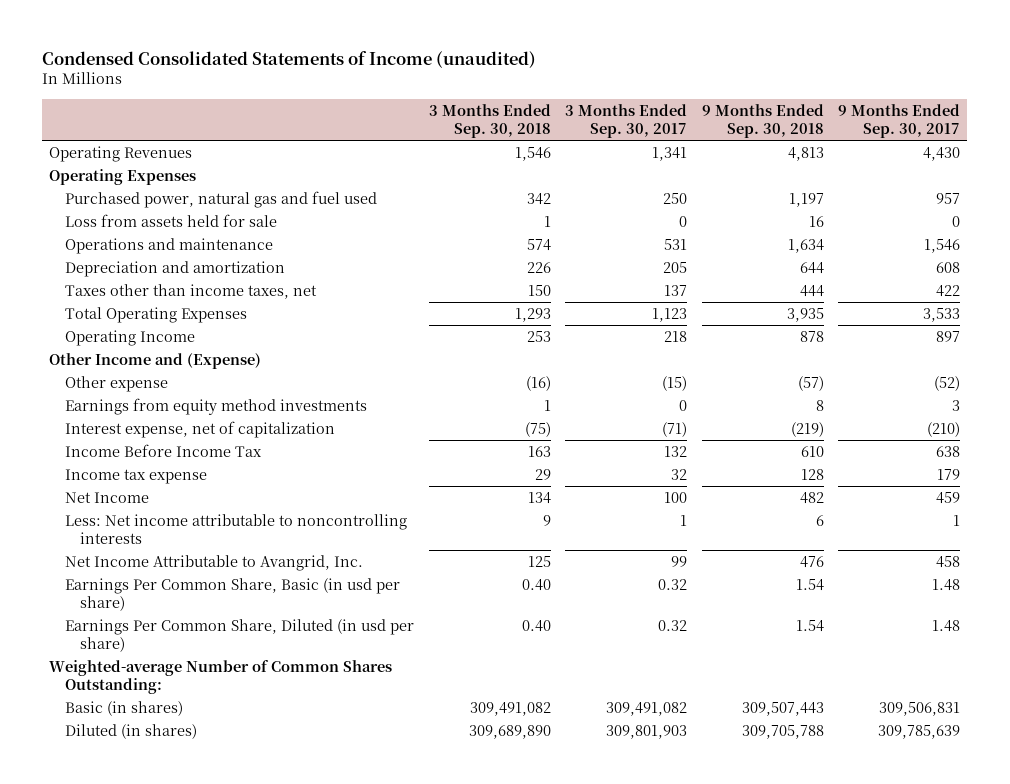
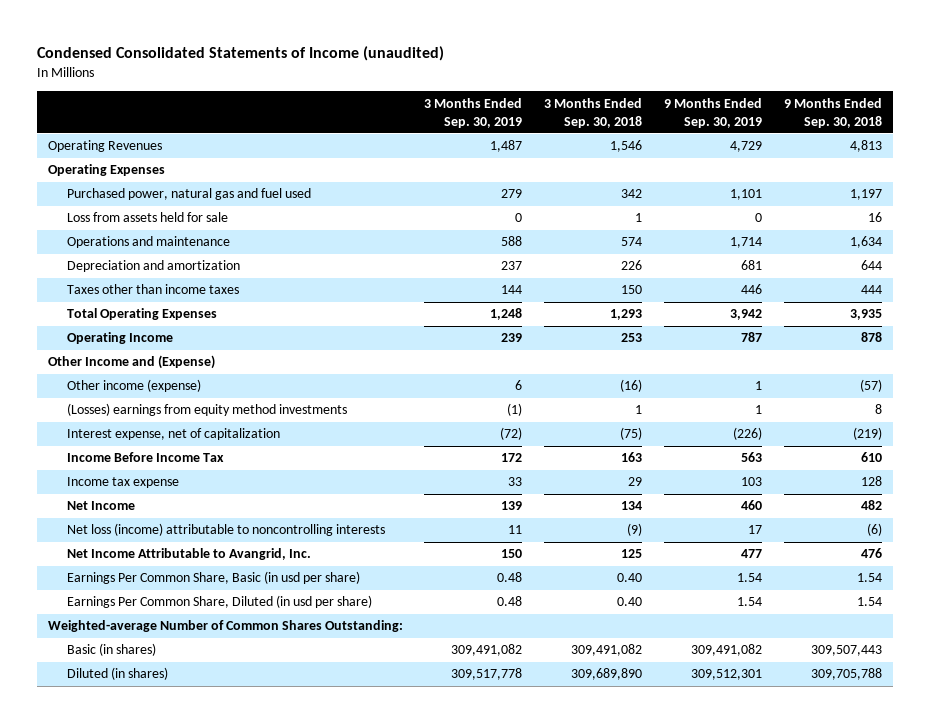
[565,103,688,138] 3 Months Ended Sep. 30, 2017 -> none
[838,103,961,138] 9 Months Ended Sep. 30, 2017 -> none
none -> [424,97,523,128] 3 Months Ended Sep. 30, 2019
none -> [664,97,763,128] 9 Months Ended Sep. 30, 2019
[64,283,317,299] Taxes other than income taxes, net -> [66,284,239,295] Taxes other than income taxes
[64,375,168,392] Other expense -> [66,379,201,393] Other income (expense)
[64,397,367,415] Earnings from equity method investments -> [66,403,347,417] (Losses) earnings from equity method investments
[64,513,407,544] Less: Net income attributable to noncontrolling interests -> [66,523,385,537] Net loss (income) attributable to noncontrolling interests
[542,514,551,526] 9 -> [627,523,643,537] (9)
[815,514,824,526] 6 -> [866,523,882,537] (6)

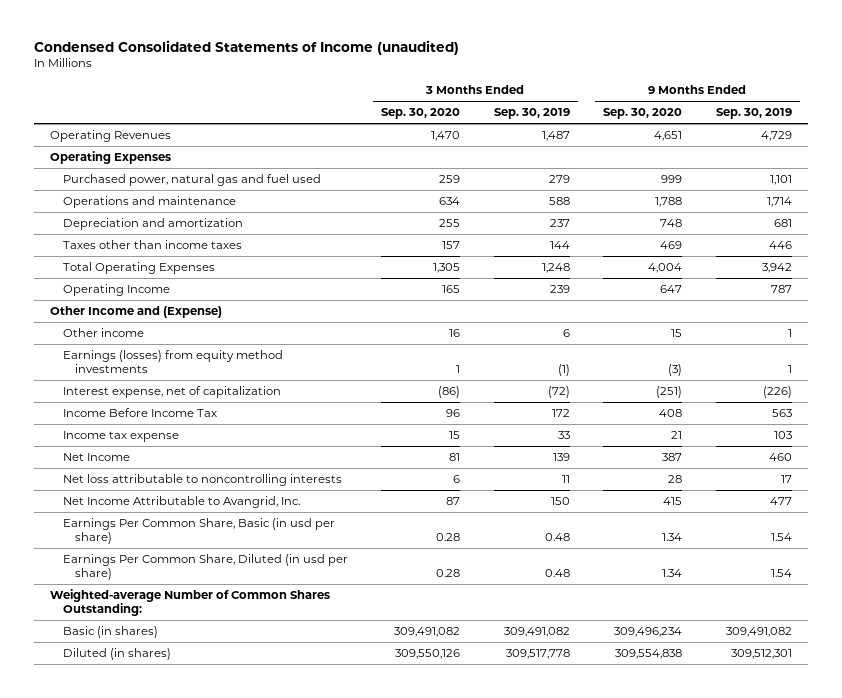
[544,97,643,128] 3 Months Ended Sep. 30, 2018 -> none
[783,97,882,128] 9 Months Ended Sep. 30, 2018 -> none
none -> [381,108,461,120] Sep. 30, 2020
none -> [603,108,683,120] Sep. 30, 2020
[66,212,228,223] Loss from assets held for sale -> none
[66,379,201,393] Other income (expense) -> [62,328,144,338] Other income
[66,403,347,417] (Losses) earnings from equity method investments -> [62,350,283,373] Earnings (losses) from equity method investments
[66,523,385,537] Net loss (income) attributable to noncontrolling interests -> [62,474,342,487] Net loss attributable to noncontrolling interests

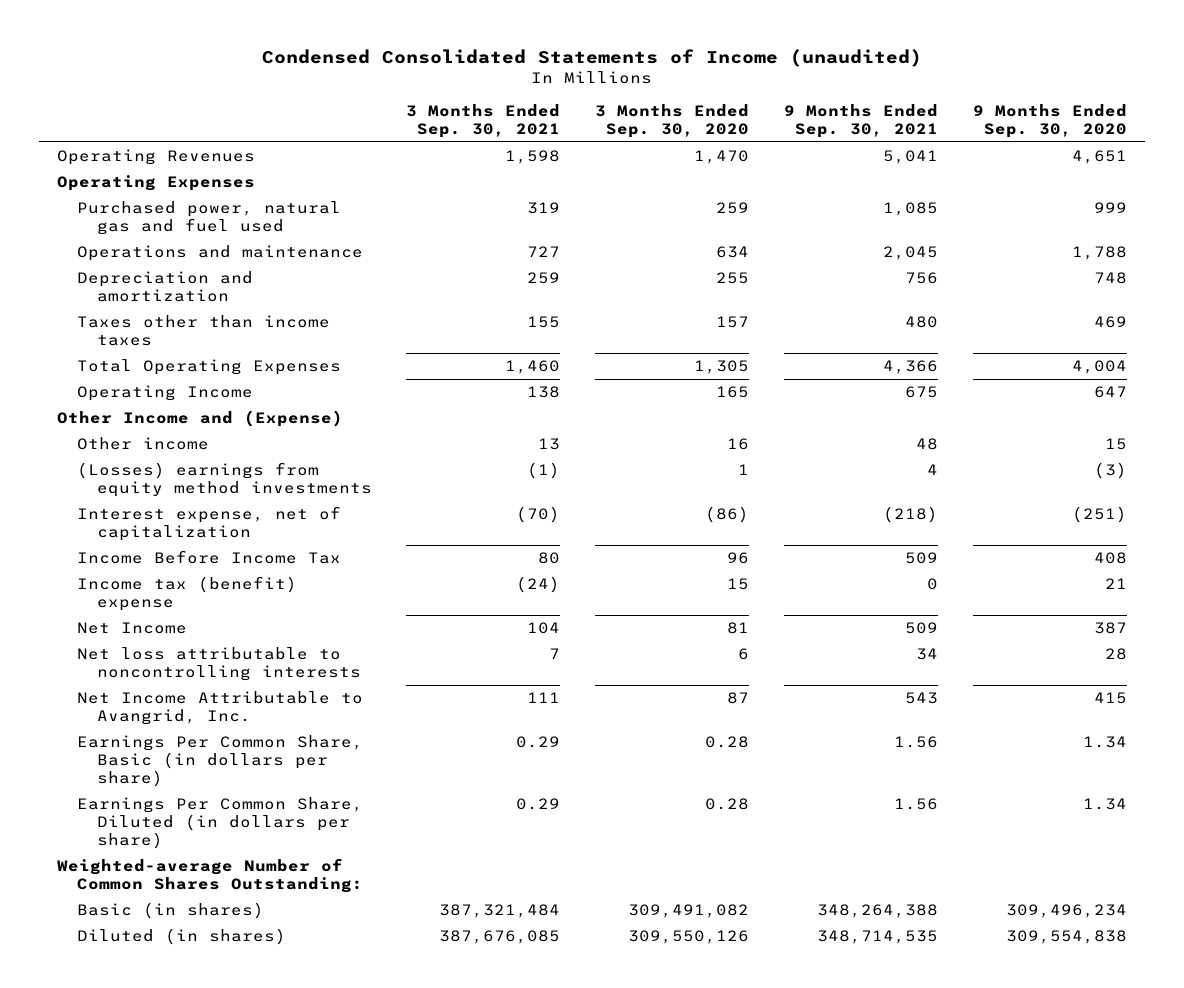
[493,108,570,120] Sep. 30, 2019 -> none
[715,108,792,120] Sep. 30, 2019 -> none
none -> [406,103,561,139] 3 Months Ended Sep. 30, 2021
none -> [784,103,939,139] 9 Months Ended Sep. 30, 2021
[62,350,283,373] Earnings (losses) from equity method investments -> [76,462,372,498] (Losses) earnings from equity method investments
[62,431,179,443] Income tax expense -> [76,576,297,612] Income tax (benefit) expense
[62,518,335,544] Earnings Per Common Share, Basic (in usd per share) -> [76,735,363,788] Earnings Per Common Share, Basic (in dollars per share)
[62,554,348,580] Earnings Per Common Share, Diluted (in usd per share) -> [76,797,363,850] Earnings Per Common Share, Diluted (in dollars per share)

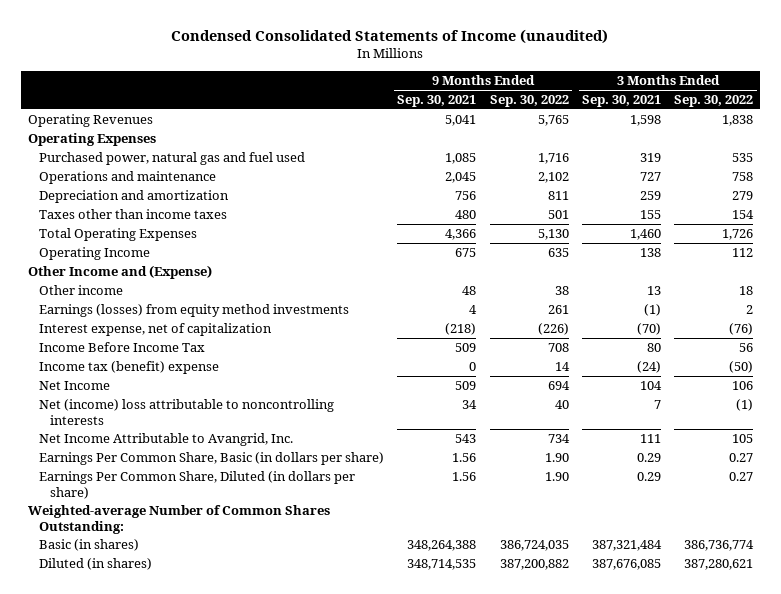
[595,103,750,139] 3 Months Ended Sep. 30, 2020 -> none
[973,103,1128,139] 9 Months Ended Sep. 30, 2020 -> none
none -> [489,95,569,108] Sep. 30, 2022
none -> [674,95,754,108] Sep. 30, 2022
[76,462,372,498] (Losses) earnings from equity method investments -> [39,304,350,318] Earnings (losses) from equity method investments
[76,647,361,682] Net loss attributable to noncontrolling interests -> [39,399,335,425] Net (income) loss attributable to noncontrolling interests

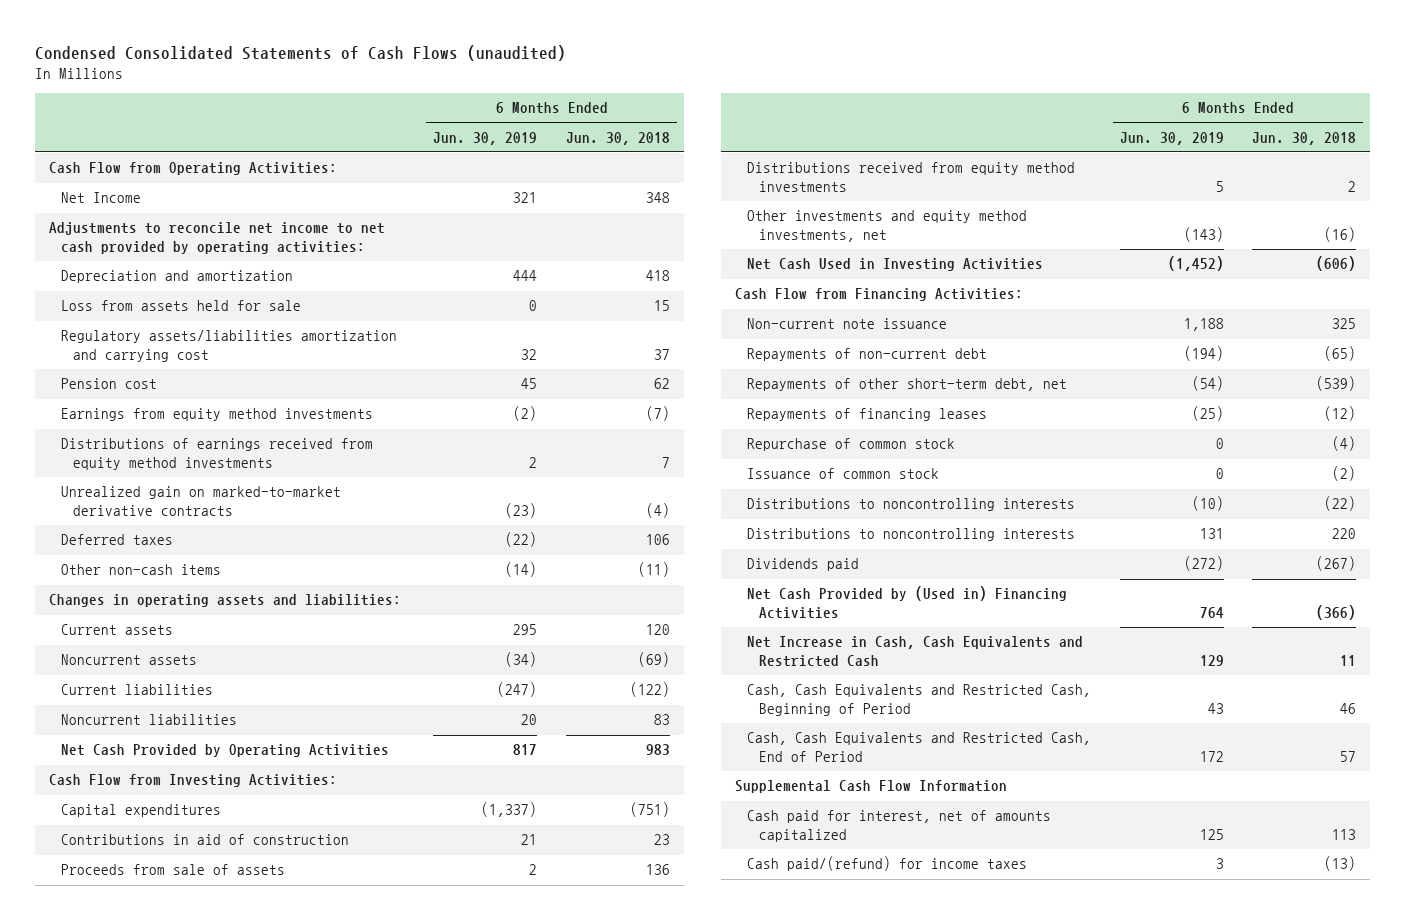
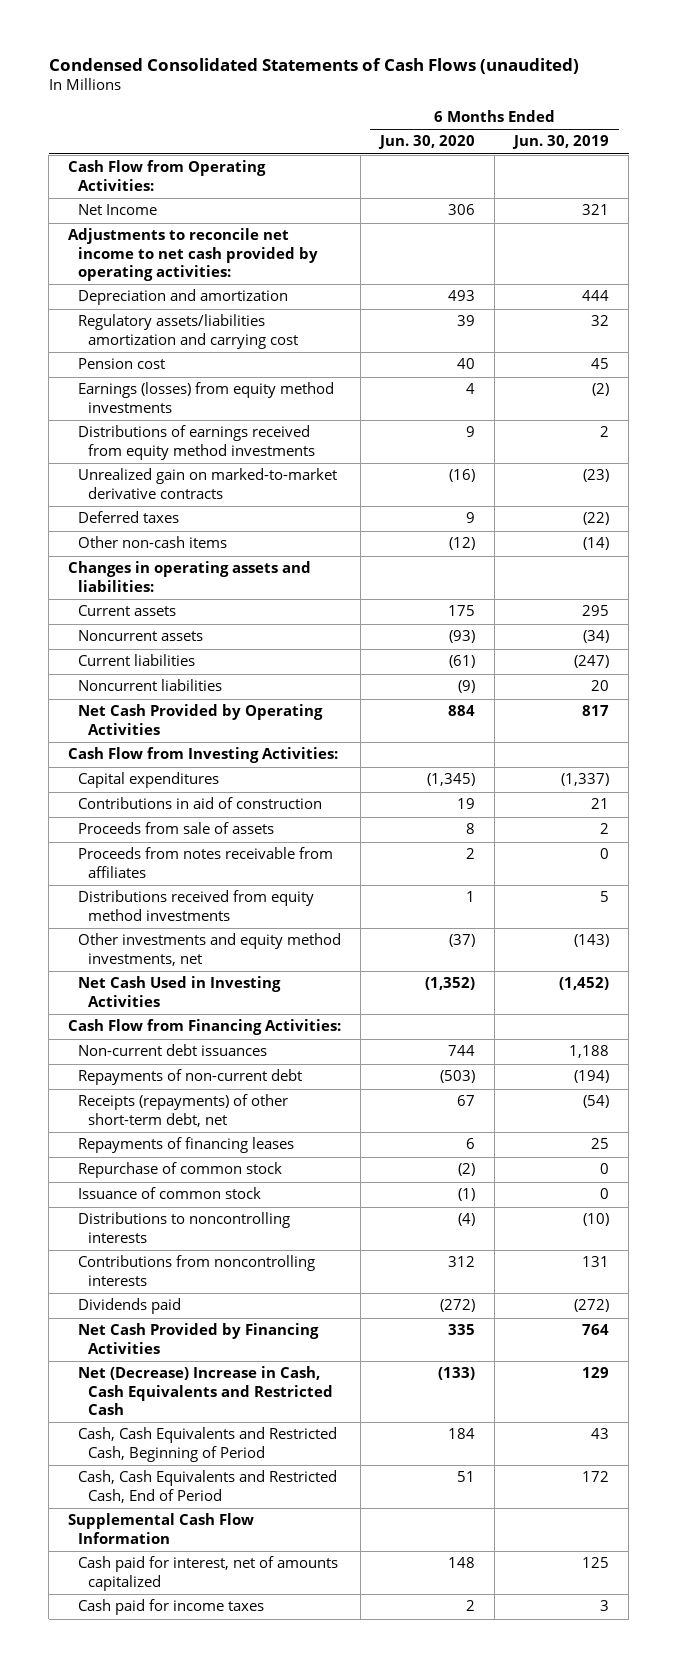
[565,131,670,145] Jun. 30, 2018 -> none
none -> [378,135,476,150] Jun. 30, 2020
[60,300,301,312] Loss from assets held for sale -> none
[60,408,373,422] Earnings from equity method investments -> [78,382,335,413] Earnings (losses) from equity method investments
none -> [78,847,334,878] Proceeds from notes receivable from affiliates
[747,318,948,330] Non-current note issuance -> [78,1044,268,1057] Non-current debt issuances
[747,378,1068,392] Repayments of other short-term debt, net -> [78,1094,289,1127] Receipts (repayments) of other short-term debt, net
[1191,406,1224,422] (25) -> [591,1138,610,1150] 25
[747,528,1076,542] Distributions to noncontrolling interests -> [78,1255,316,1286] Contributions from noncontrolling interests
[747,586,1068,619] Net Cash Provided by (Used in) Financing Activities -> [78,1323,320,1354] Net Cash Provided by Financing Activities
[747,636,1084,667] Net Increase in Cash, Cash Equivalents and Restricted Cash -> [78,1366,334,1416] Net (Decrease) Increase in Cash, Cash Equivalents and Restricted Cash
[747,856,1028,872] Cash paid/(refund) for income taxes -> [78,1599,265,1616] Cash paid for income taxes

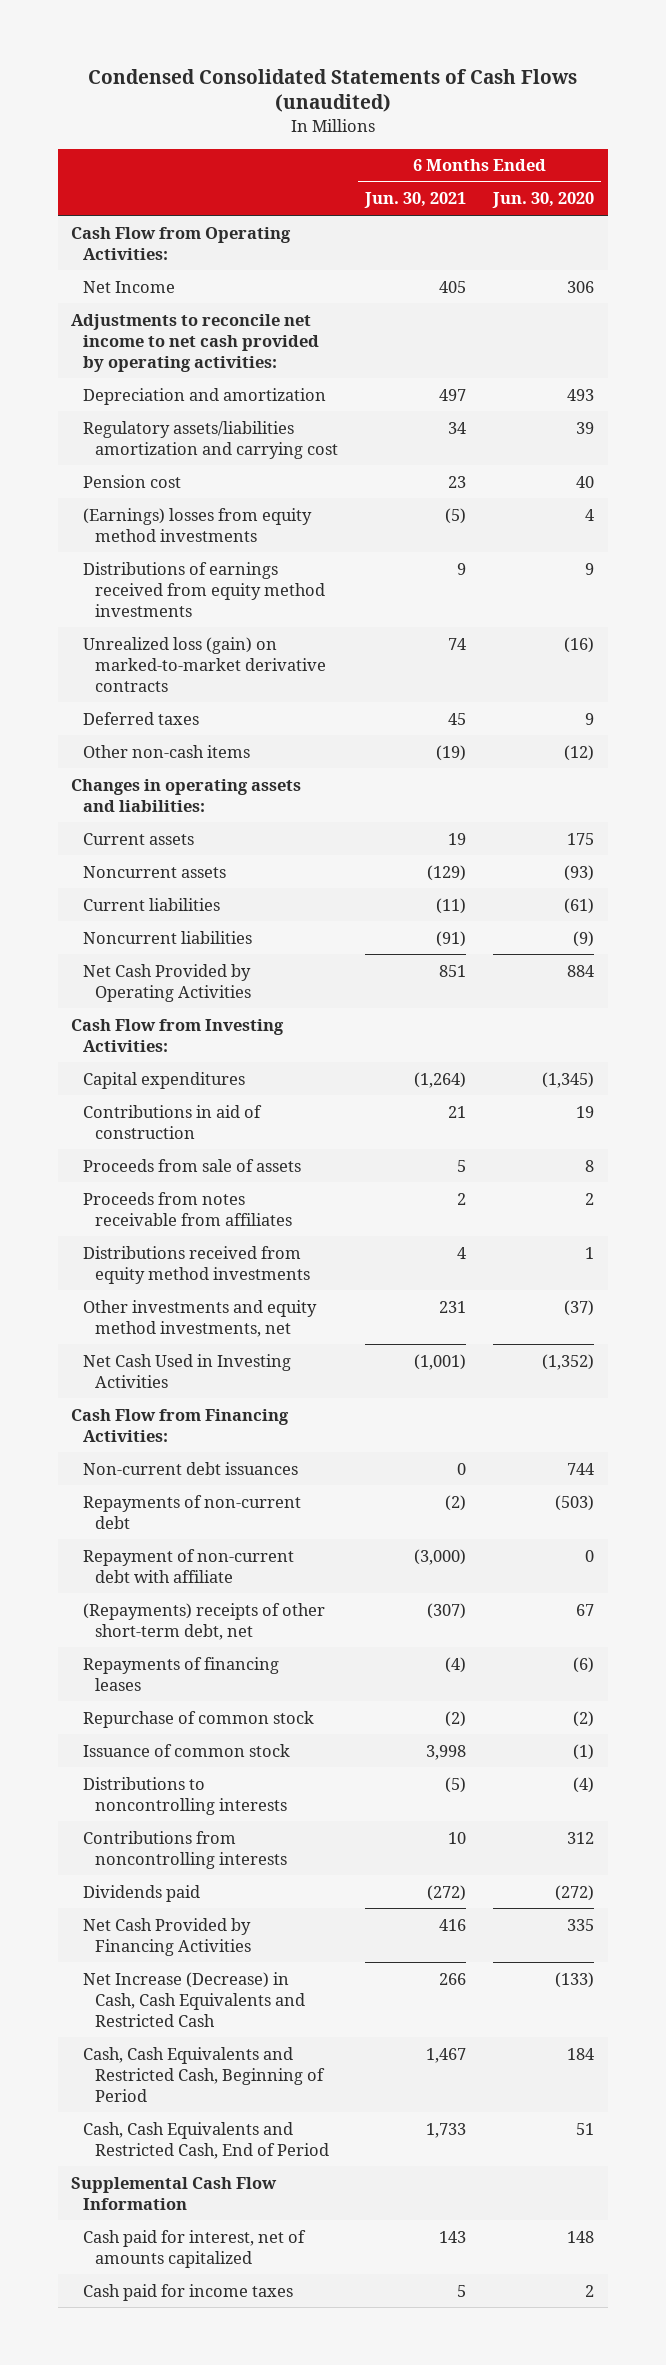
[512,135,610,150] Jun. 30, 2019 -> none
none -> [364,192,467,209] Jun. 30, 2021
[78,382,335,413] Earnings (losses) from equity method investments -> [83,507,313,542] (Earnings) losses from equity method investments
[78,468,338,499] Unrealized gain on marked-to-market derivative contracts -> [83,636,326,692] Unrealized loss (gain) on marked-to-market derivative contracts
none -> [83,1548,295,1583] Repayment of non-current debt with affiliate
[78,1094,289,1127] Receipts (repayments) of other short-term debt, net -> [83,1602,326,1640] (Repayments) receipts of other short-term debt, net
[466,1138,476,1150] 6 -> [573,1656,595,1673] (6)
[78,1366,334,1416] Net (Decrease) Increase in Cash, Cash Equivalents and Restricted Cash -> [83,1971,305,2027] Net Increase (Decrease) in Cash, Cash Equivalents and Restricted Cash

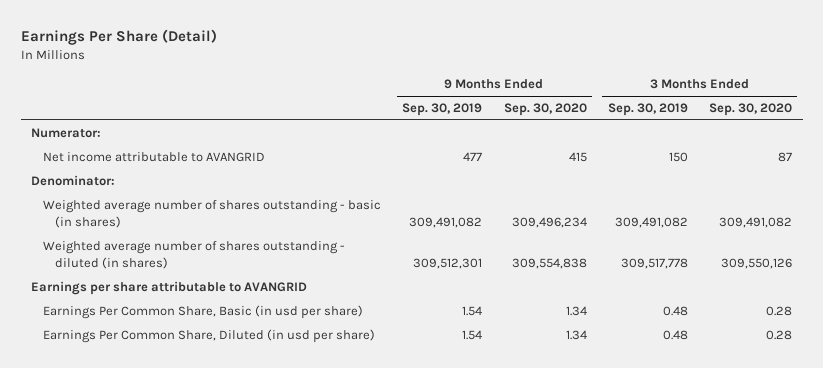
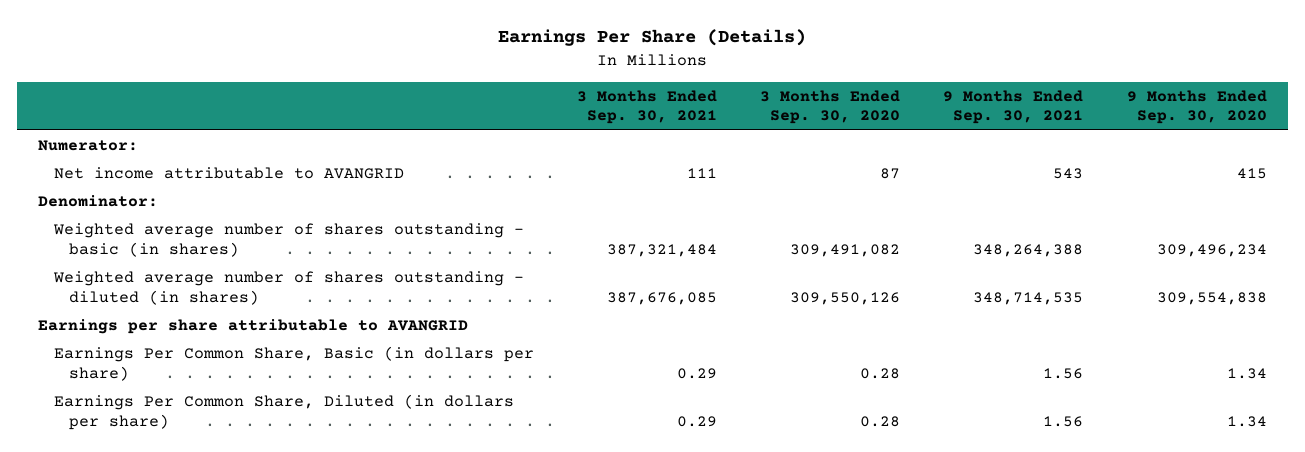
[20,29,217,46] Earnings Per Share (Detail) -> [498,29,807,47] Earnings Per Share (Details)
[402,103,483,117] Sep. 30, 2019 -> none
[607,103,688,117] Sep. 30, 2019 -> none
none -> [576,89,717,125] 3 Months Ended Sep. 30, 2021
none -> [943,89,1084,125] 9 Months Ended Sep. 30, 2021
[43,305,364,320] Earnings Per Common Share, Basic (in usd per share) -> [53,346,534,381] Earnings Per Common Share, Basic (in dollars per share)
[43,329,376,344] Earnings Per Common Share, Diluted (in usd per share) -> [53,394,514,430] Earnings Per Common Share, Diluted (in dollars per share)

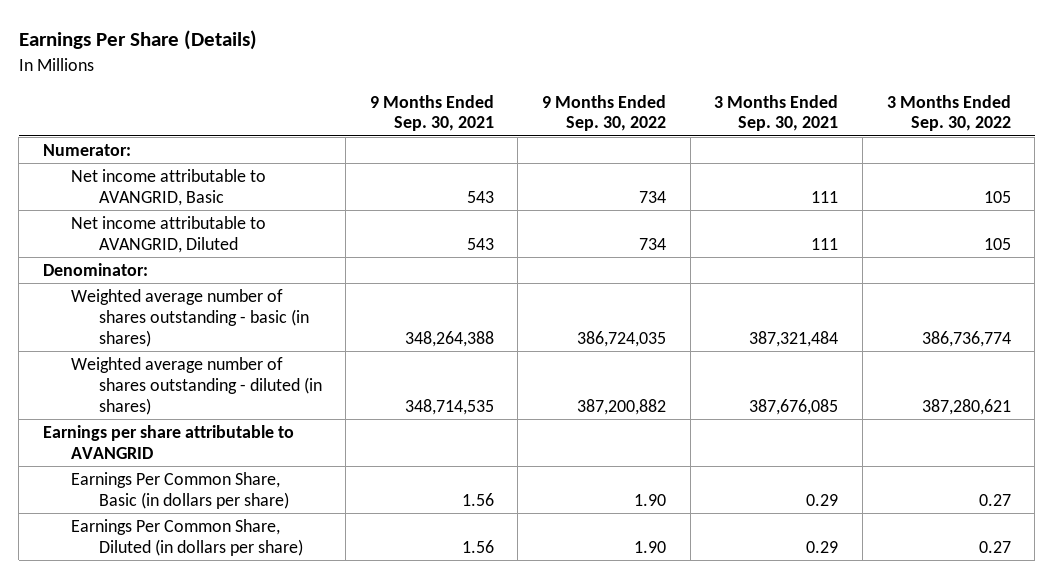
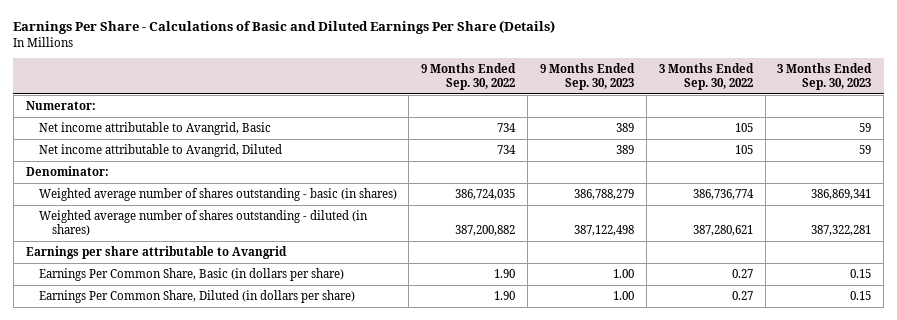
[18,30,257,51] Earnings Per Share (Details) -> [13,20,556,35] Earnings Per Share - Calculations of Basic and Diluted Earnings Per Share (Details)
[369,94,494,132] 9 Months Ended Sep. 30, 2021 -> none
[714,94,839,132] 3 Months Ended Sep. 30, 2021 -> none
none -> [540,63,636,90] 9 Months Ended Sep. 30, 2023
none -> [777,63,873,90] 3 Months Ended Sep. 30, 2023
[70,169,266,206] Net income attributable to AVANGRID, Basic -> [38,122,271,136] Net income attributable to Avangrid, Basic
[70,216,266,253] Net income attributable to AVANGRID, Diluted -> [38,144,282,158] Net income attributable to Avangrid, Diluted
[42,425,294,459] Earnings per share attributable to AVANGRID -> [25,246,287,260] Earnings per share attributable to Avangrid

